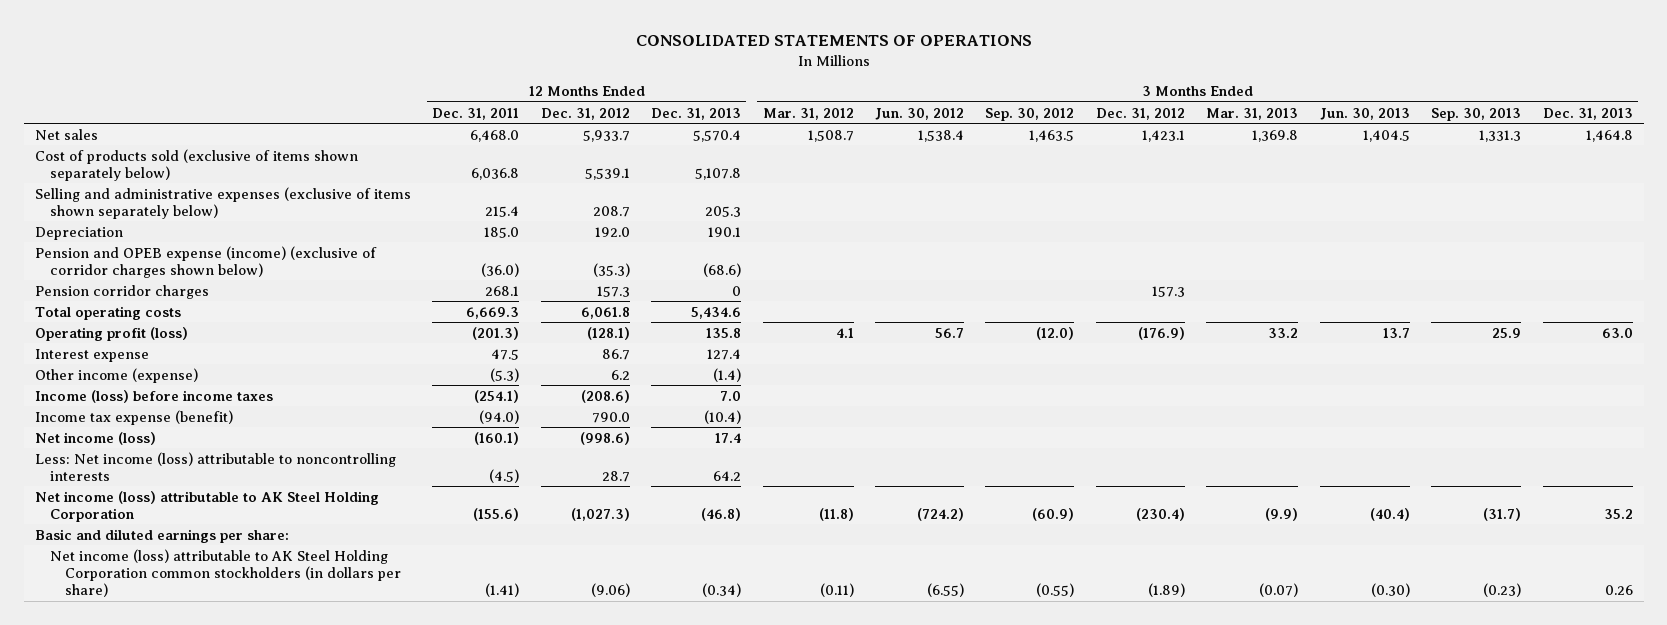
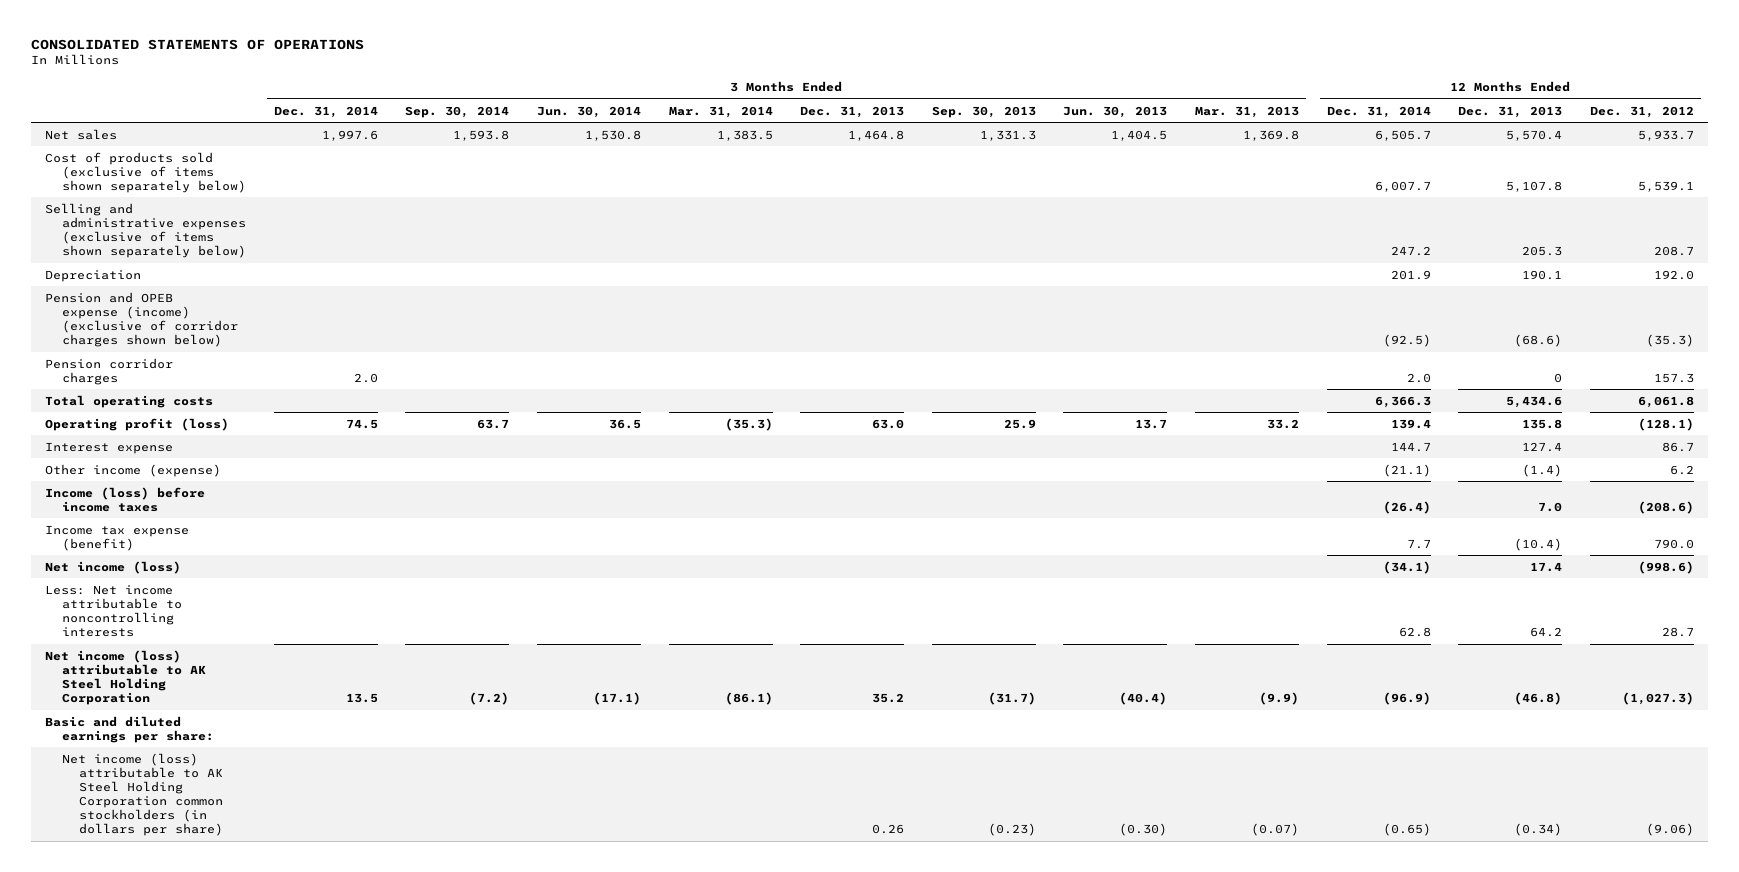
[432,107,520,120] Dec. 31, 2011 -> none
[762,107,854,120] Mar. 31, 2012 -> none
[875,107,965,120] Jun. 30, 2012 -> none
[985,107,1075,121] Sep. 30, 2012 -> none
[1095,107,1185,120] Dec. 31, 2012 -> none
none -> [273,105,378,118] Dec. 31, 2014
none -> [405,105,510,118] Sep. 30, 2014
none -> [536,105,641,118] Jun. 30, 2014
none -> [668,105,773,118] Mar. 31, 2014
none -> [1326,105,1431,118] Dec. 31, 2014
[34,451,396,481] Less: Net income (loss) attributable to noncontrolling interests -> [45,584,183,637] Less: Net income attributable to noncontrolling interests

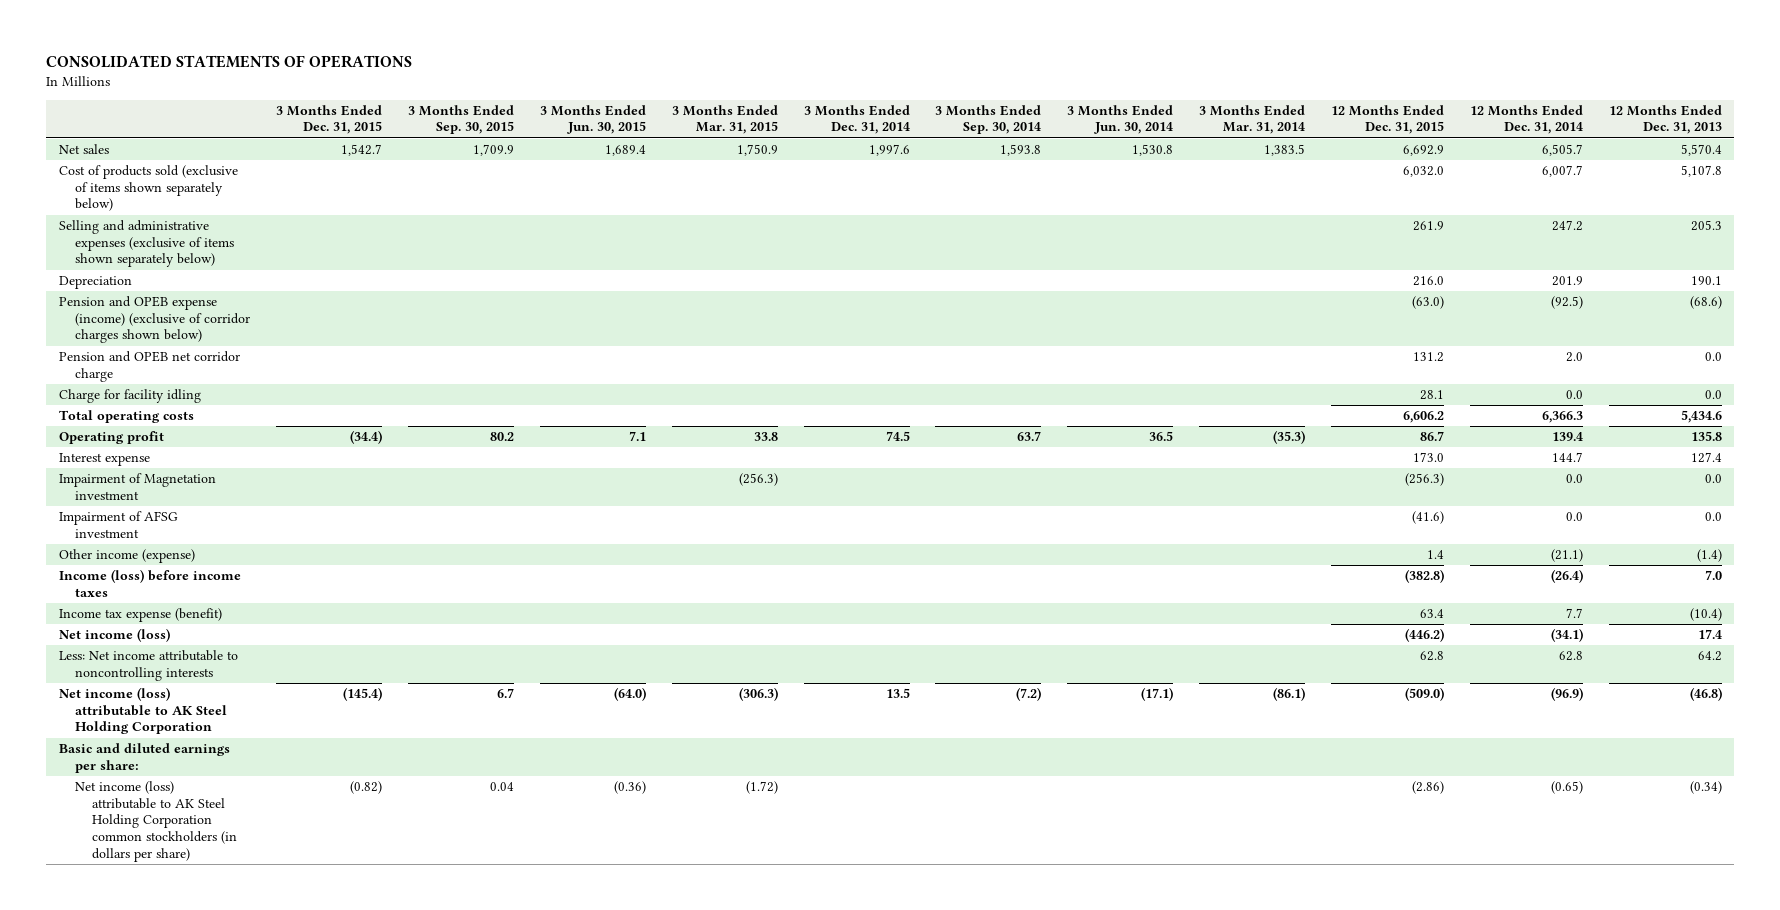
[800,105,905,118] Dec. 31, 2013 -> none
[931,105,1036,118] Sep. 30, 2013 -> none
[1063,105,1168,118] Jun. 30, 2013 -> none
[1195,105,1300,118] Mar. 31, 2013 -> none
[1589,105,1694,118] Dec. 31, 2012 -> none
none -> [276,104,383,135] 3 Months Ended Dec. 31, 2015
none -> [408,104,515,135] 3 Months Ended Sep. 30, 2015
none -> [539,104,646,135] 3 Months Ended Jun. 30, 2015
none -> [671,104,778,135] 3 Months Ended Mar. 31, 2015
none -> [1330,104,1444,135] 12 Months Ended Dec. 31, 2015
[45,357,174,385] Pension corridor charges -> none
none -> [58,351,240,382] Pension and OPEB net corridor charge
none -> [58,389,201,404] Charge for facility idling
[45,417,230,431] Operating profit (loss) -> [58,431,164,445] Operating profit
none -> [58,473,216,500] Impairment of Magnetation investment
none -> [58,511,178,538] Impairment of AFSG investment

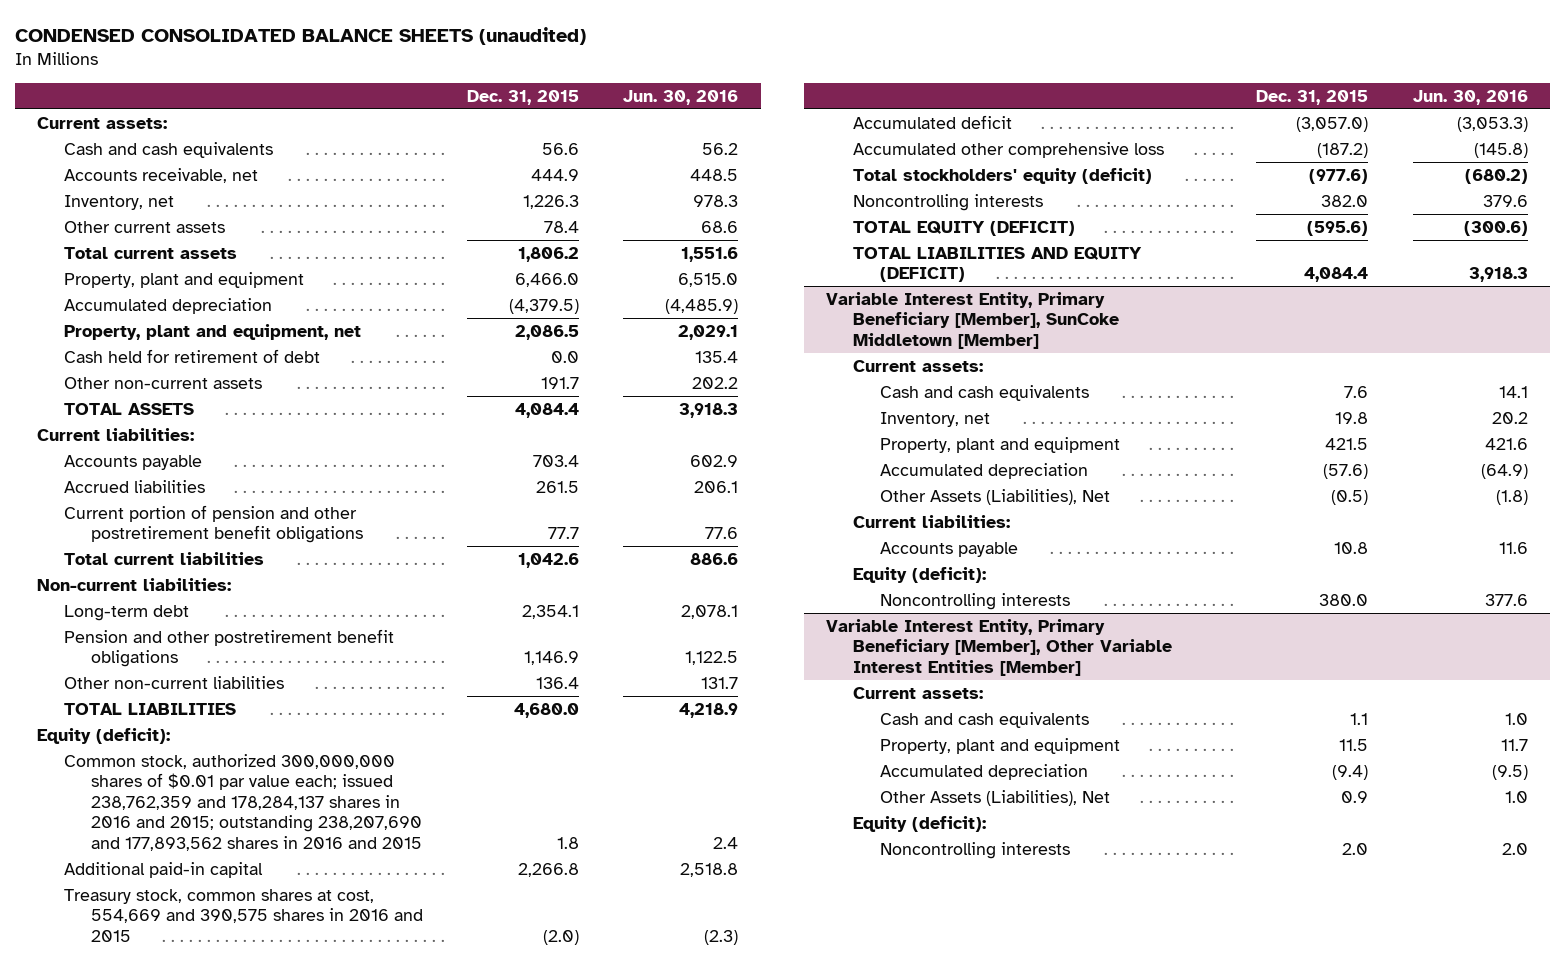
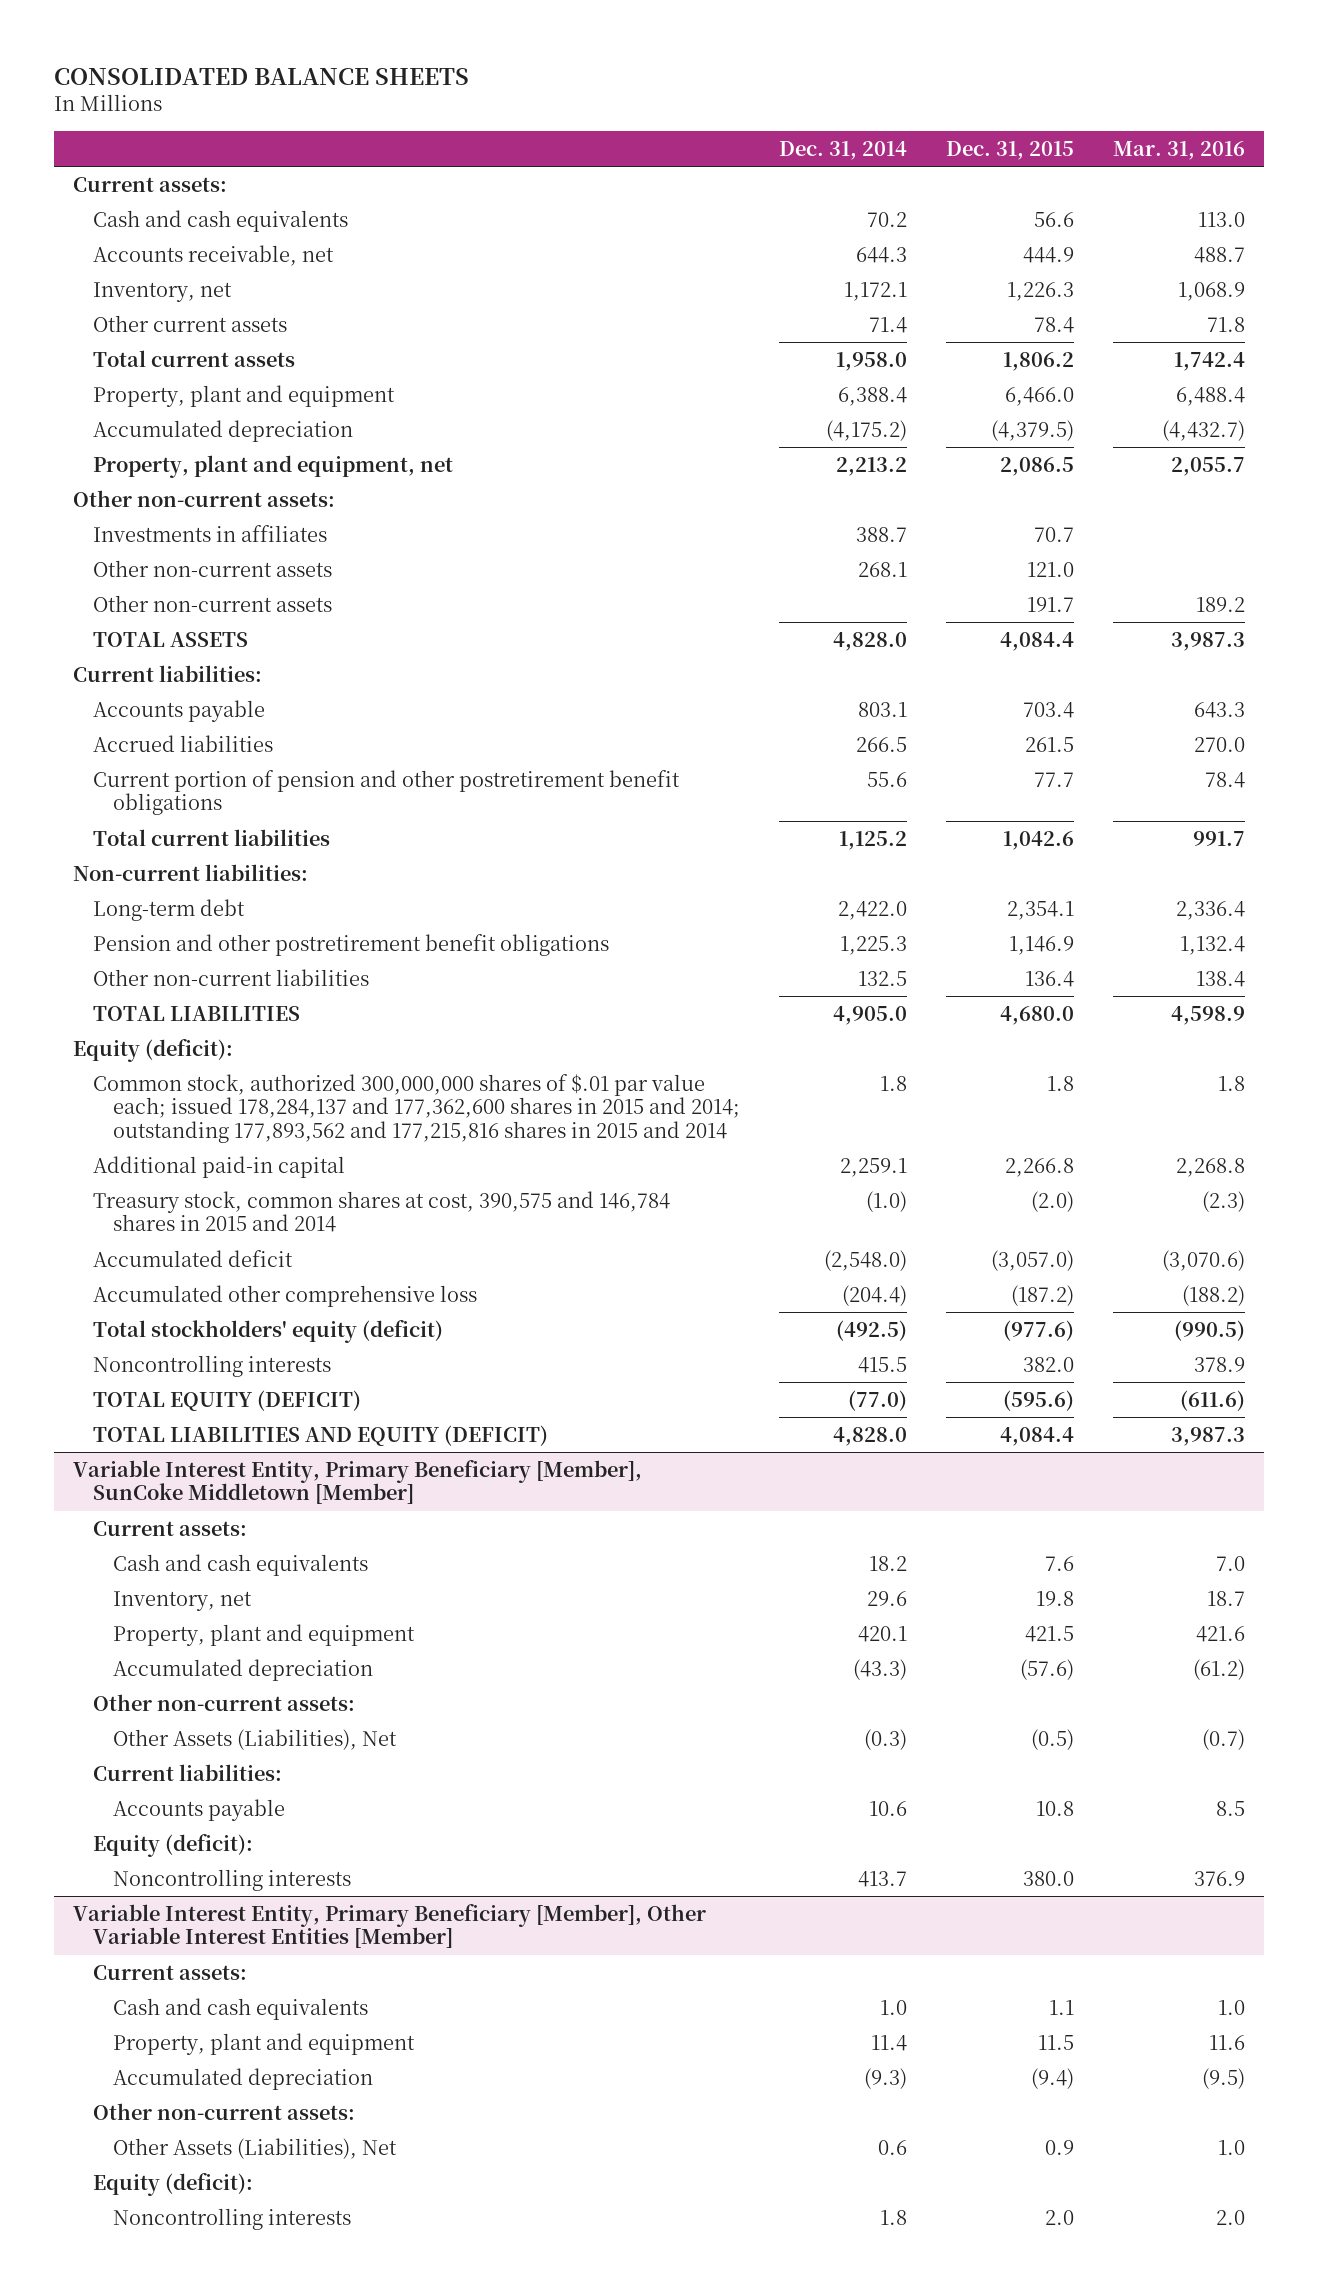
[14,26,586,45] CONDENSED CONSOLIDATED BALANCE SHEETS (unaudited) -> [53,67,469,85] CONSOLIDATED BALANCE SHEETS
[623,89,739,105] Jun. 30, 2016 -> none
none -> [778,141,907,161] Dec. 31, 2014
none -> [1112,141,1245,161] Mar. 31, 2016
[63,348,320,363] Cash held for retirement of debt -> none
none -> [73,489,336,507] Other non-current assets:
none -> [93,524,328,542] Investments in affiliates
none -> [93,559,333,577] Other non-current assets
[63,753,422,851] Common stock, authorized 300,000,000 shares of $0.01 par value each; issued 238,762,359 and 178,284,137 shares in 2016 and 2015; outstanding 238,207,690 and 177,893,562 shares in 2016 and 2015 -> [93,1073,740,1143] Common stock, authorized 300,000,000 shares of $.01 par value each; issued 178,284,137 and 177,362,600 shares in 2015 and 2014; outstanding 177,893,562 and 177,215,816 shares in 2015 and 2014
[63,888,423,942] Treasury stock, common shares at cost, 554,669 and 390,575 shares in 2016 and 2015 -> [93,1190,671,1233] Treasury stock, common shares at cost, 390,575 and 146,784 shares in 2015 and 2014
none -> [93,1693,356,1711] Other non-current assets:
none -> [93,2102,356,2120] Other non-current assets:

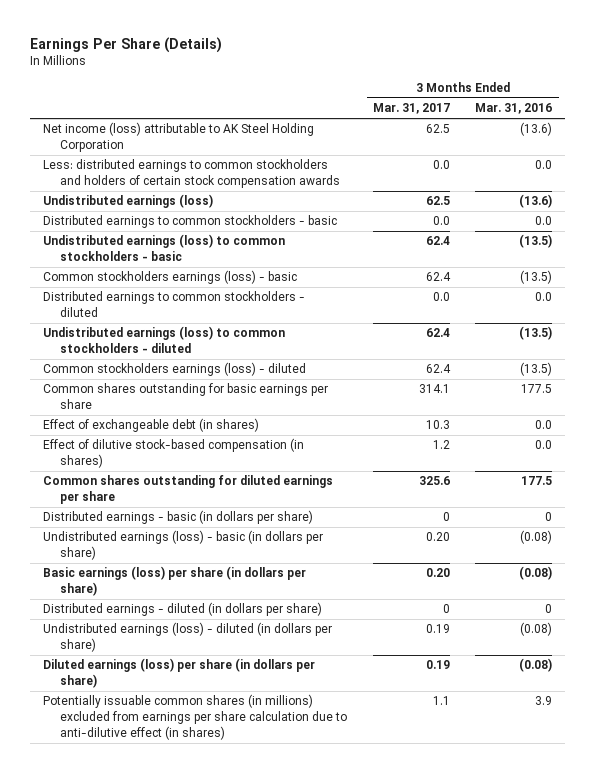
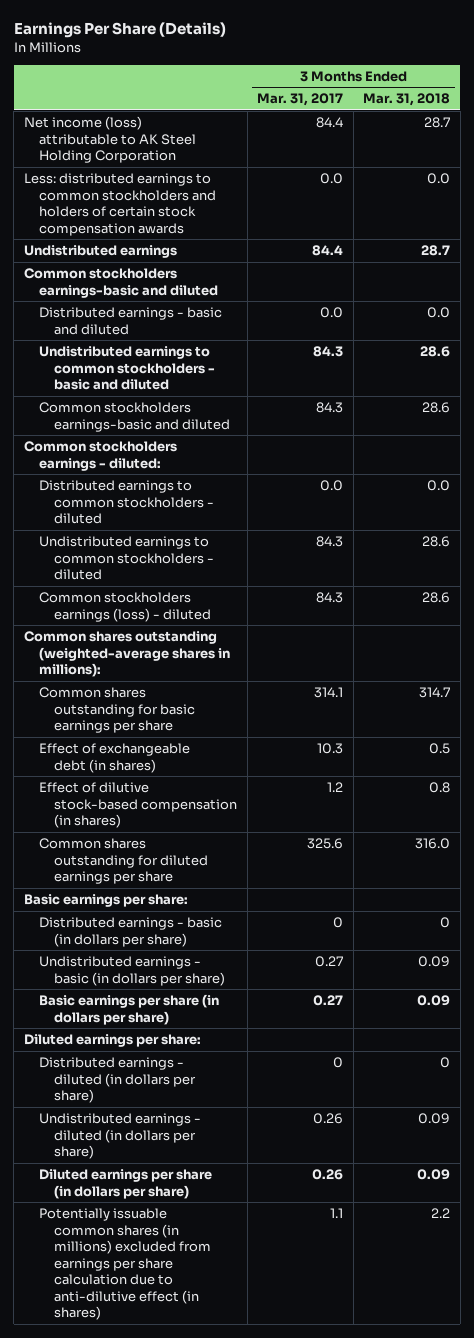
[475,103,553,115] Mar. 31, 2016 -> none
none -> [363,93,451,107] Mar. 31, 2018
[425,124,450,134] 62.5 -> [316,117,344,129] 84.4
[42,194,213,209] Undistributed earnings (loss) -> [23,245,177,259] Undistributed earnings
[425,196,450,206] 62.5 -> [312,245,344,257] 84.4
none -> [23,268,219,298] Common stockholders earnings-basic and diluted
[42,215,337,229] Distributed earnings to common stockholders - basic -> [39,307,223,335] Distributed earnings - basic and diluted
[42,234,285,262] Undistributed earnings (loss) to common stockholders - basic -> [39,346,216,391] Undistributed earnings to common stockholders - basic and diluted
[425,236,450,246] 62.4 -> [313,346,344,358] 84.3
[42,270,297,285] Common stockholders earnings (loss) - basic -> [39,402,231,432] Common stockholders earnings-basic and diluted
[425,272,451,282] 62.4 -> [316,402,344,414] 84.3
none -> [23,441,177,471] Common stockholders earnings - diluted:
[42,326,285,354] Undistributed earnings (loss) to common stockholders - diluted -> [39,536,215,581] Undistributed earnings to common stockholders - diluted
[425,328,450,338] 62.4 -> [316,536,344,548] 84.3
[425,364,451,374] 62.4 -> [316,592,344,604] 84.3
none -> [23,631,231,678] Common shares outstanding (weighted-average shares in millions):
none -> [23,894,188,908] Basic earnings per share:
[42,530,323,561] Undistributed earnings (loss) - basic (in dollars per share) -> [39,956,226,986] Undistributed earnings - basic (in dollars per share)
[425,532,450,542] 0.20 -> [315,956,344,968] 0.27
[42,566,306,597] Basic earnings (loss) per share (in dollars per share) -> [39,994,220,1025] Basic earnings per share (in dollars per share)
[425,568,450,578] 0.20 -> [313,995,344,1007] 0.27
none -> [23,1034,201,1048] Diluted earnings per share:
[42,622,332,653] Undistributed earnings (loss) - diluted (in dollars per share) -> [39,1113,202,1160] Undistributed earnings - diluted (in dollars per share)
[425,624,450,634] 0.19 -> [313,1113,344,1125] 0.26
[42,658,315,689] Diluted earnings (loss) per share (in dollars per share) -> [39,1169,213,1199] Diluted earnings per share (in dollars per share)
[425,660,450,670] 0.19 -> [312,1169,344,1181] 0.26

